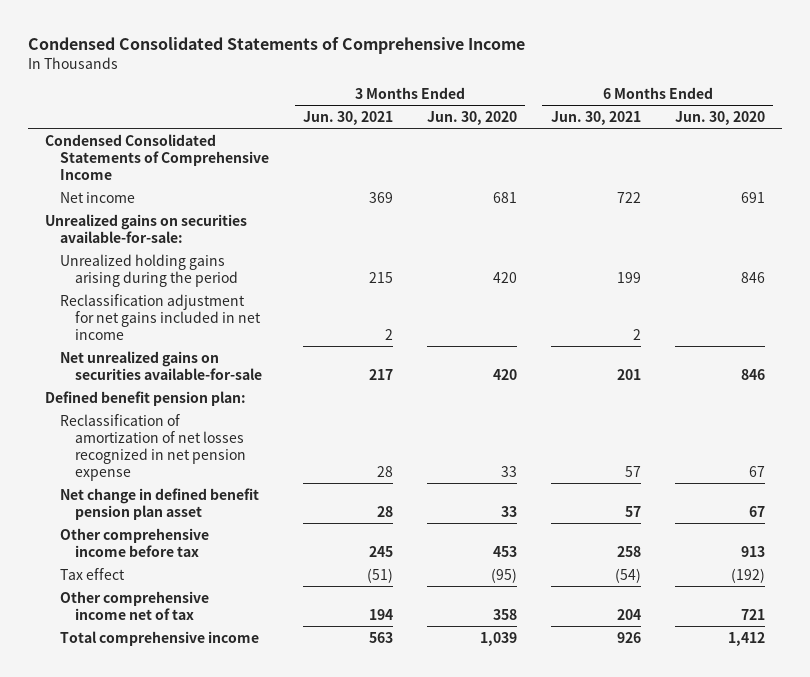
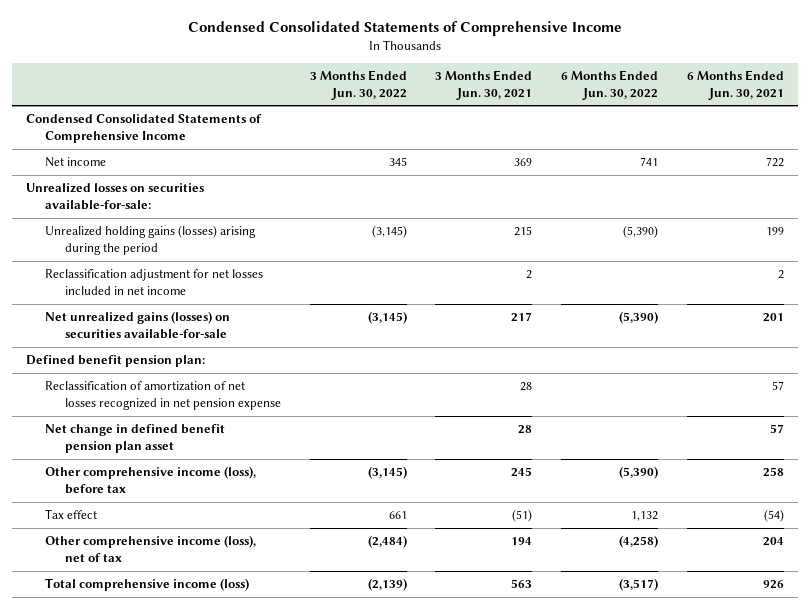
[427,111,518,126] Jun. 30, 2020 -> none
[674,111,765,126] Jun. 30, 2020 -> none
none -> [309,69,407,100] 3 Months Ended Jun. 30, 2022
none -> [560,69,658,100] 6 Months Ended Jun. 30, 2022
[44,213,247,243] Unrealized gains on securities available-for-sale: -> [25,183,204,210] Unrealized losses on securities available-for-sale:
[60,253,239,287] Unrealized holding gains arising during the period -> [45,225,257,255] Unrealized holding gains (losses) arising during the period
[60,293,262,340] Reclassification adjustment for net gains included in net income -> [45,269,264,295] Reclassification adjustment for net losses included in net income
[60,350,263,380] Net unrealized gains on securities available-for-sale -> [45,311,231,339] Net unrealized gains (losses) on securities available-for-sale
[60,527,210,557] Other comprehensive income before tax -> [45,466,257,494] Other comprehensive income (loss), before tax
[60,590,210,620] Other comprehensive income net of tax -> [45,535,257,562] Other comprehensive income (loss), net of tax
[60,630,260,646] Total comprehensive income -> [45,578,250,592] Total comprehensive income (loss)

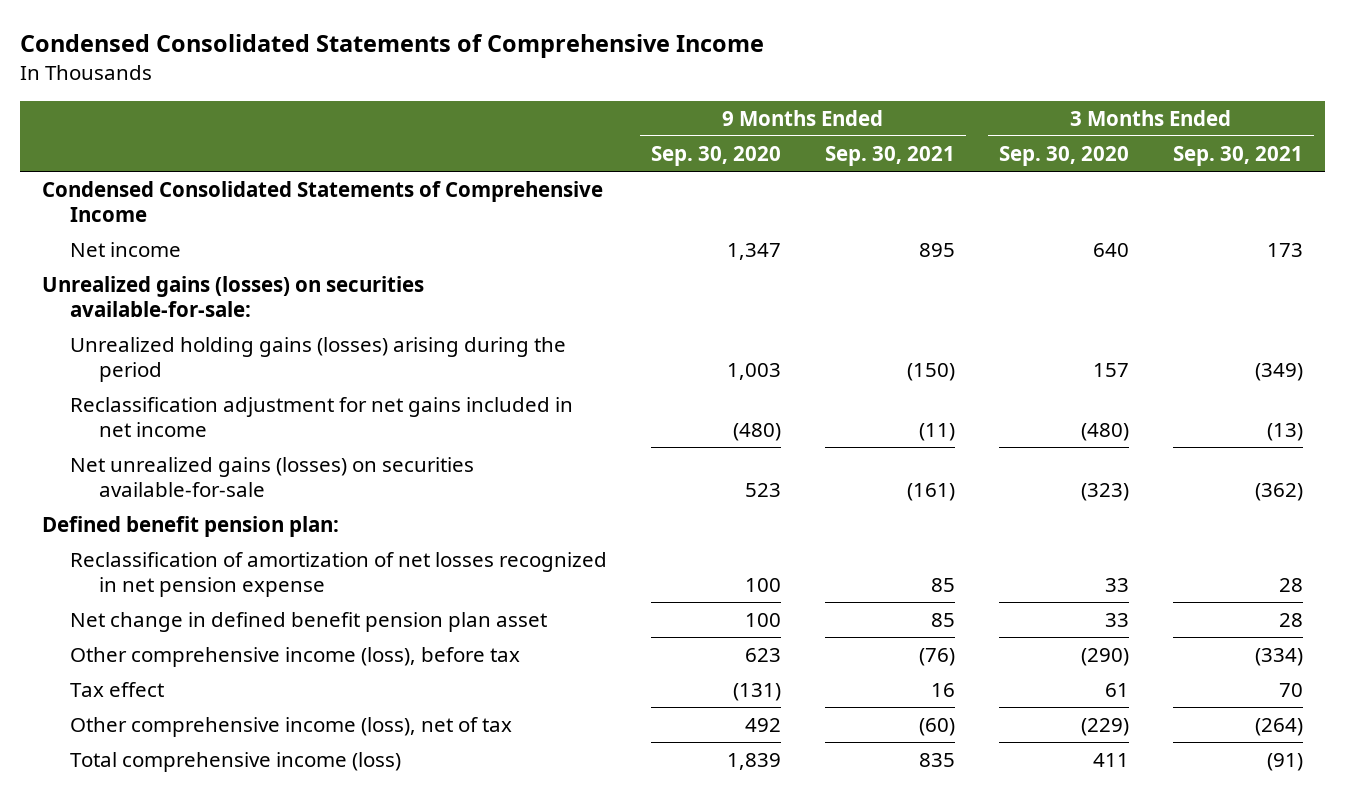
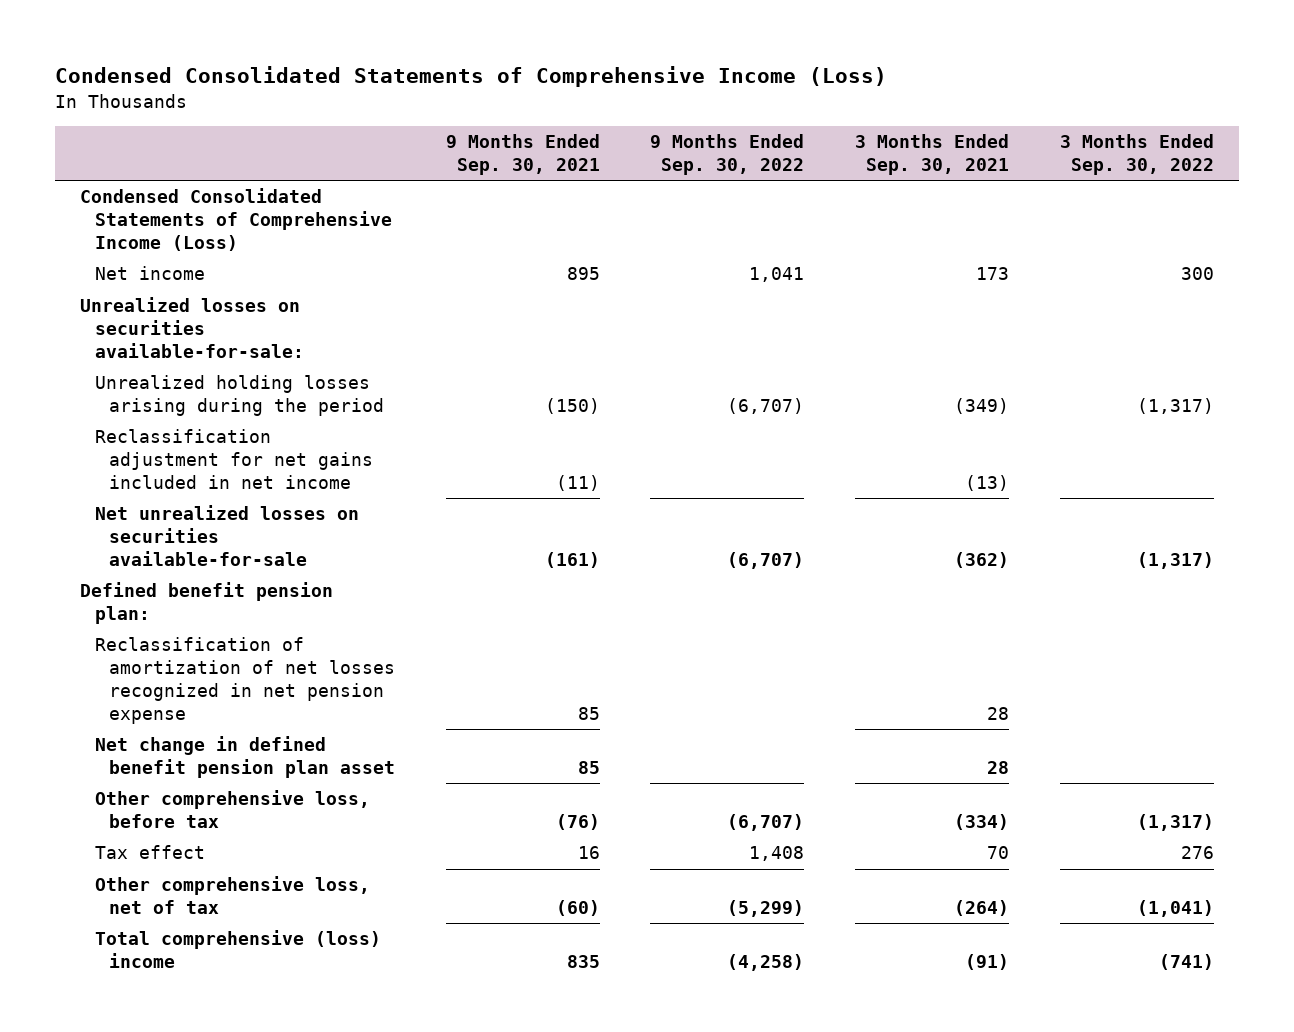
[20,34,765,59] Condensed Consolidated Statements of Comprehensive Income -> [54,66,887,88] Condensed Consolidated Statements of Comprehensive Income (Loss)
[651,145,782,166] Sep. 30, 2020 -> none
[999,145,1130,166] Sep. 30, 2020 -> none
none -> [650,134,805,176] 9 Months Ended Sep. 30, 2022
none -> [1059,134,1214,176] 3 Months Ended Sep. 30, 2022
[42,181,604,223] Condensed Consolidated Statements of Comprehensive Income -> [80,188,392,252] Condensed Consolidated Statements of Comprehensive Income (Loss)
[42,276,425,318] Unrealized gains (losses) on securities available-for-sale: -> [80,297,304,359] Unrealized losses on securities available-for-sale:
[70,337,567,383] Unrealized holding gains (losses) arising during the period -> [94,375,384,417] Unrealized holding losses arising during the period
[70,457,475,498] Net unrealized gains (losses) on securities available-for-sale -> [94,505,359,567] Net unrealized losses on securities available-for-sale
[70,647,521,668] Other comprehensive income (loss), before tax -> [94,790,370,829] Other comprehensive loss, before tax
[70,717,513,738] Other comprehensive income (loss), net of tax -> [94,876,370,915] Other comprehensive loss, net of tax
[70,752,402,773] Total comprehensive income (loss) -> [94,930,381,969] Total comprehensive (loss) income

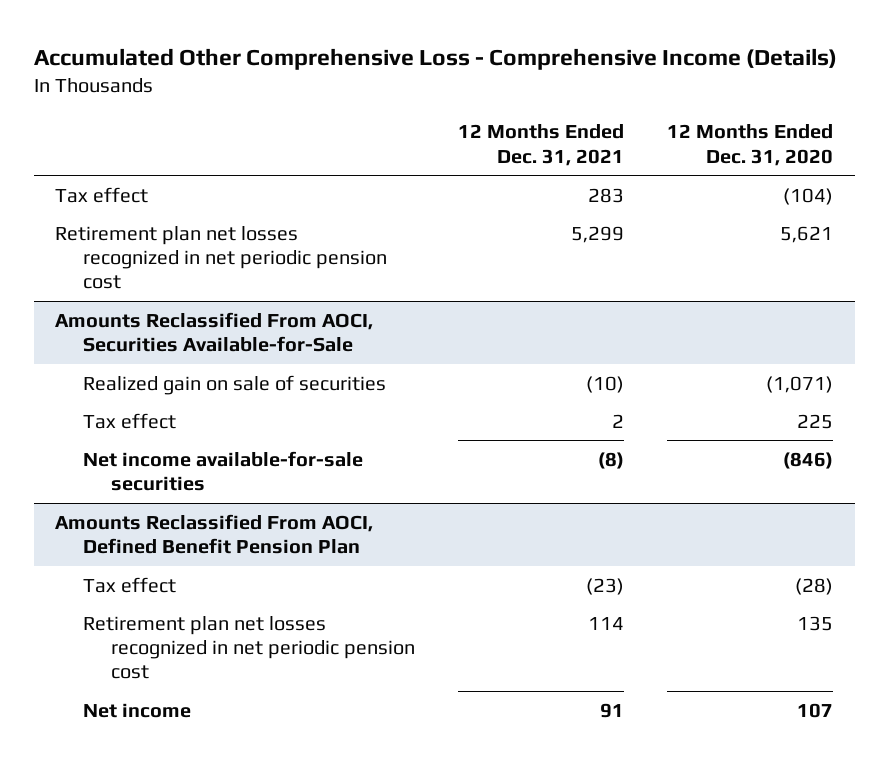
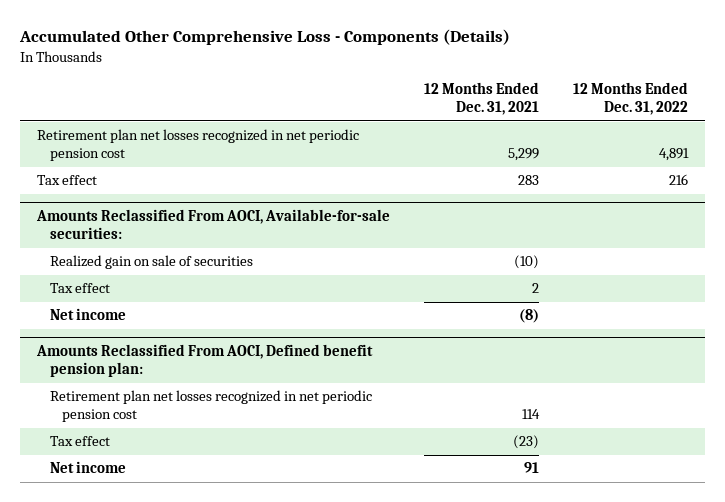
[33,48,837,71] Accumulated Other Comprehensive Loss - Comprehensive Income (Details) -> [19,29,511,46] Accumulated Other Comprehensive Loss - Components (Details)
[667,124,834,166] 12 Months Ended Dec. 31, 2020 -> none
none -> [572,82,688,116] 12 Months Ended Dec. 31, 2022
[55,186,149,203] Tax effect -> [37,175,98,186] Tax effect
[55,311,374,353] Amounts Reclassified From AOCI, Securities Available-for-Sale -> [36,209,391,240] Amounts Reclassified From AOCI, Available-for-sale securities:
[83,576,177,593] Tax effect -> none
[83,450,364,492] Net income available-for-sale securities -> [49,308,126,321] Net income
[55,513,374,555] Amounts Reclassified From AOCI, Defined Benefit Pension Plan -> [36,344,374,378] Amounts Reclassified From AOCI, Defined benefit pension plan:
none -> [49,436,110,447] Tax effect

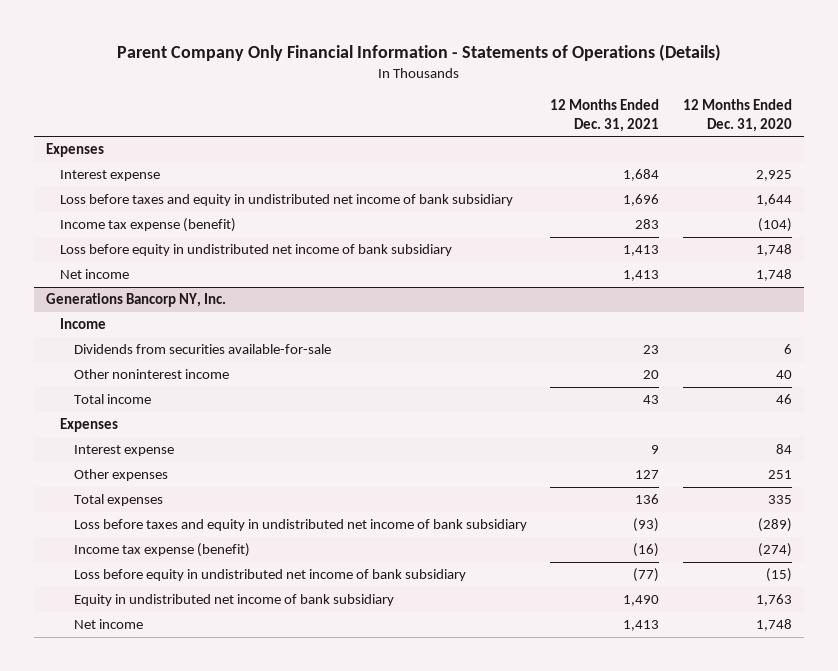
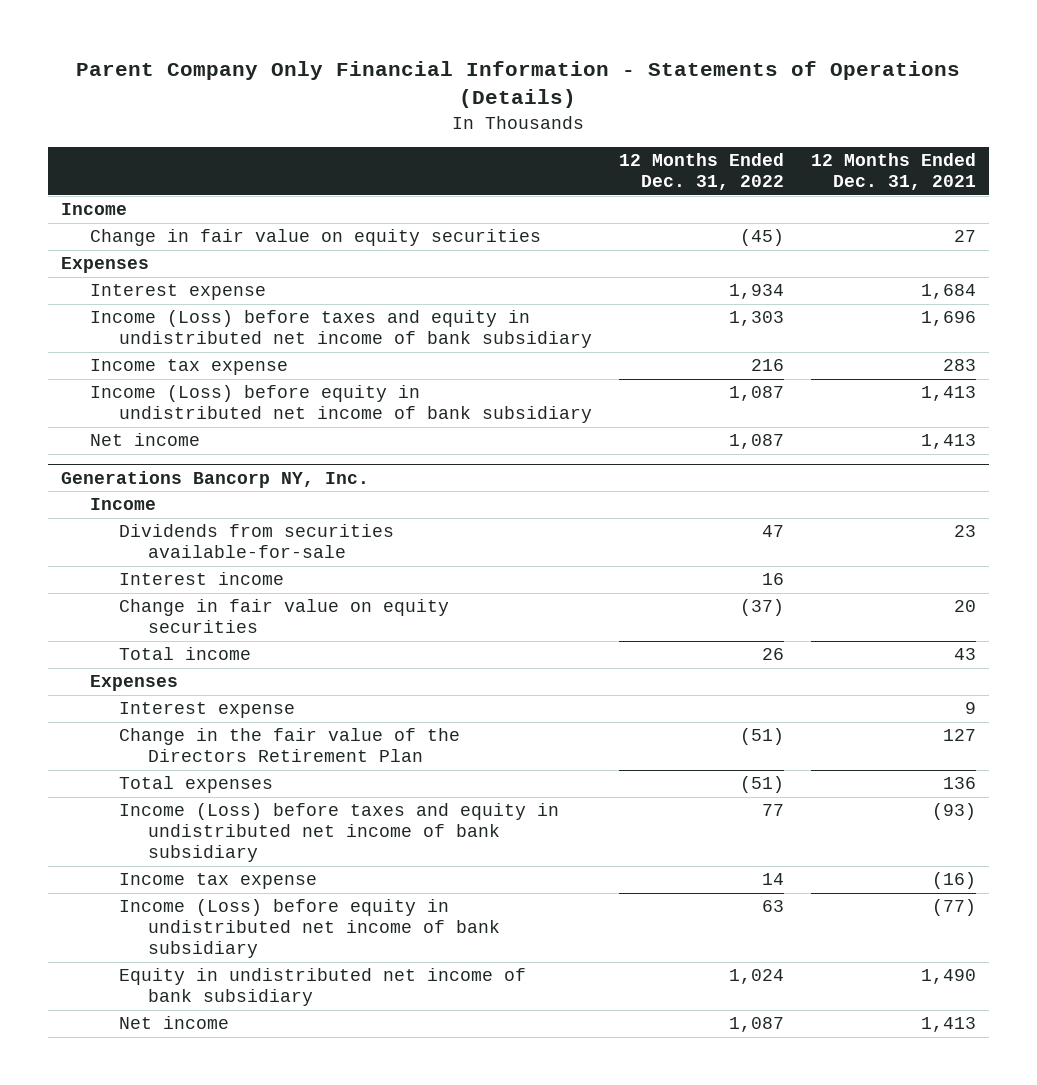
[683,99,793,132] 12 Months Ended Dec. 31, 2020 -> none
none -> [618,153,784,191] 12 Months Ended Dec. 31, 2022
none -> [61,203,128,216] Income
none -> [90,229,542,247] Change in fair value on equity securities
[59,194,513,207] Loss before taxes and equity in undistributed net income of bank subsidiary -> [90,310,593,349] Income (Loss) before taxes and equity in undistributed net income of bank subsidiary
[59,218,236,233] Income tax expense (benefit) -> [90,359,289,376] Income tax expense
[59,244,452,257] Loss before equity in undistributed net income of bank subsidiary -> [90,385,593,424] Income (Loss) before equity in undistributed net income of bank subsidiary
[73,369,229,380] Other noninterest income -> none
none -> [119,572,285,586] Interest income
none -> [119,599,450,634] Change in fair value on equity securities
[73,469,168,482] Other expenses -> [119,728,461,763] Change in the fair value of the Directors Retirement Plan
[73,519,527,532] Loss before taxes and equity in undistributed net income of bank subsidiary -> [119,803,560,863] Income (Loss) before taxes and equity in undistributed net income of bank subsidiary
[73,543,250,558] Income tax expense (benefit) -> [119,873,318,890] Income tax expense
[73,569,466,582] Loss before equity in undistributed net income of bank subsidiary -> [119,899,501,959] Income (Loss) before equity in undistributed net income of bank subsidiary

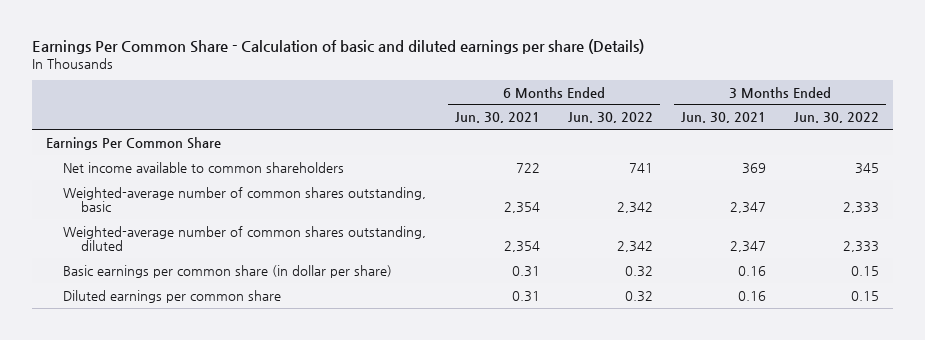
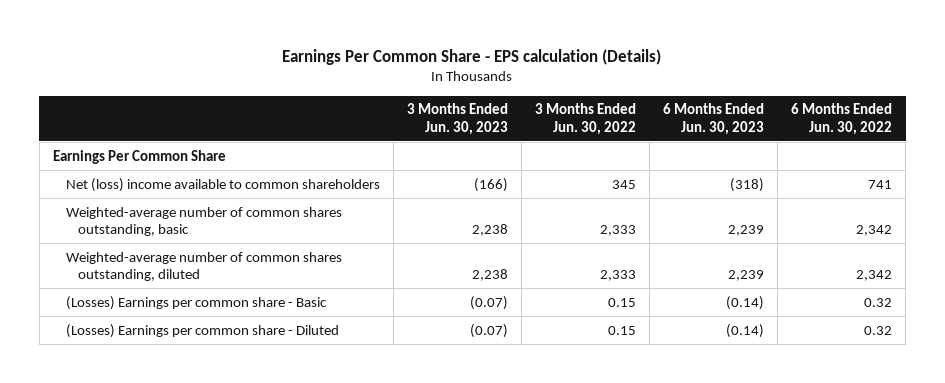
[31,38,644,54] Earnings Per Common Share - Calculation of basic and diluted earnings per share (Details) -> [282,48,662,65] Earnings Per Common Share - EPS calculation (Details)
[454,112,540,124] Jun. 30, 2021 -> none
[680,112,766,124] Jun. 30, 2021 -> none
none -> [406,103,508,135] 3 Months Ended Jun. 30, 2023
none -> [662,103,764,135] 6 Months Ended Jun. 30, 2023
[63,161,345,173] Net income available to common shareholders -> [65,177,380,192] Net (loss) income available to common shareholders
[63,264,393,278] Basic earnings per common share (in dollar per share) -> [65,295,327,310] (Losses) Earnings per common share - Basic
[63,289,282,303] Diluted earnings per common share -> [65,323,339,338] (Losses) Earnings per common share - Diluted

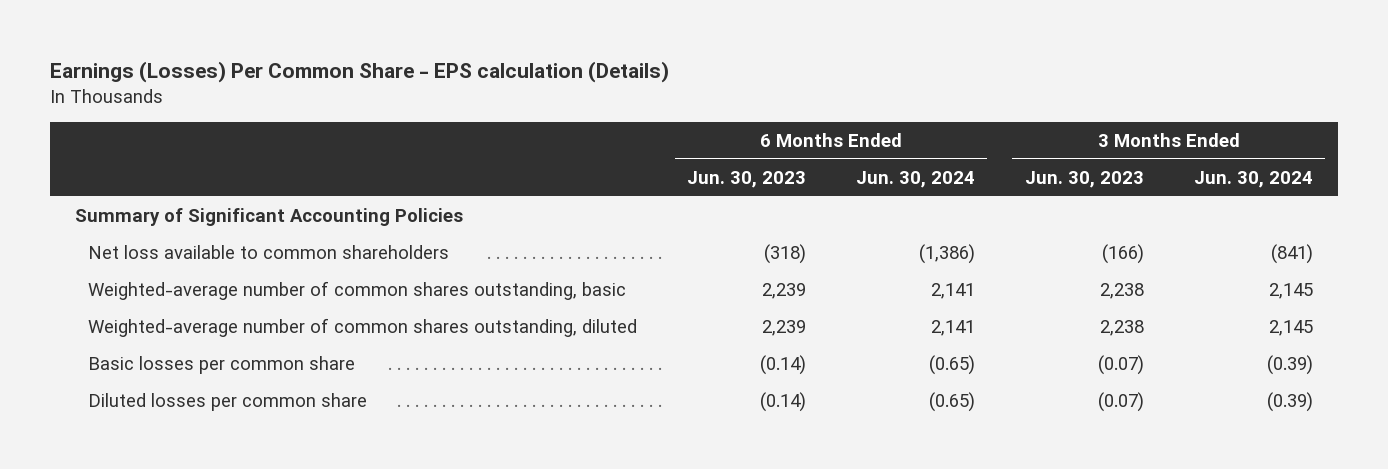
[282,48,662,65] Earnings Per Common Share - EPS calculation (Details) -> [49,61,669,84] Earnings (Losses) Per Common Share - EPS calculation (Details)
[534,103,636,135] 3 Months Ended Jun. 30, 2022 -> none
[791,103,893,135] 6 Months Ended Jun. 30, 2022 -> none
none -> [855,170,975,188] Jun. 30, 2024
none -> [1193,170,1313,188] Jun. 30, 2024
[52,149,226,164] Earnings Per Common Share -> none
none -> [74,208,463,227] Summary of Significant Accounting Policies
[65,177,380,192] Net (loss) income available to common shareholders -> [88,245,450,260] Net loss available to common shareholders
[65,295,327,310] (Losses) Earnings per common share - Basic -> [88,356,356,375] Basic losses per common share
[65,323,339,338] (Losses) Earnings per common share - Diluted -> [88,393,368,412] Diluted losses per common share

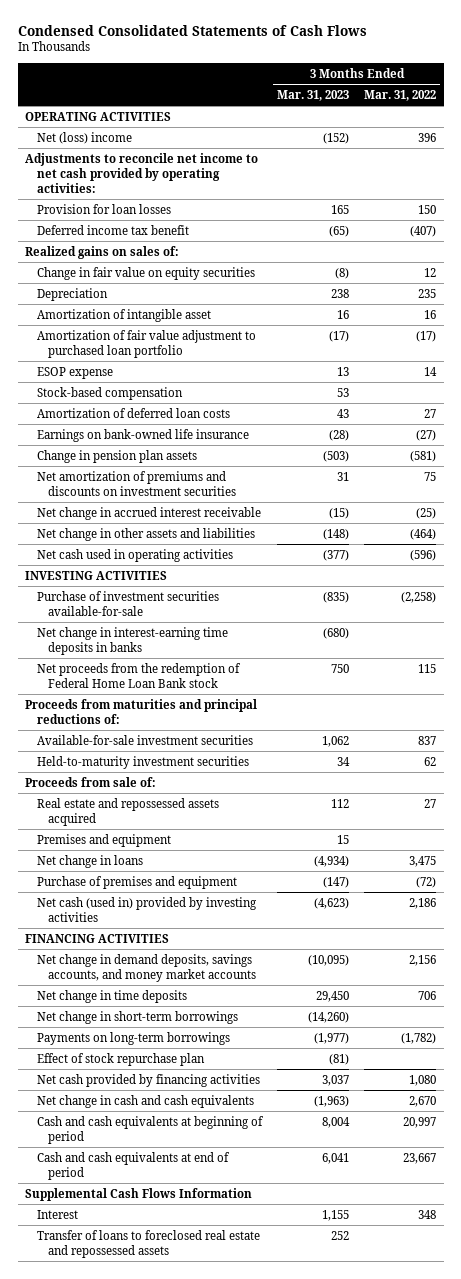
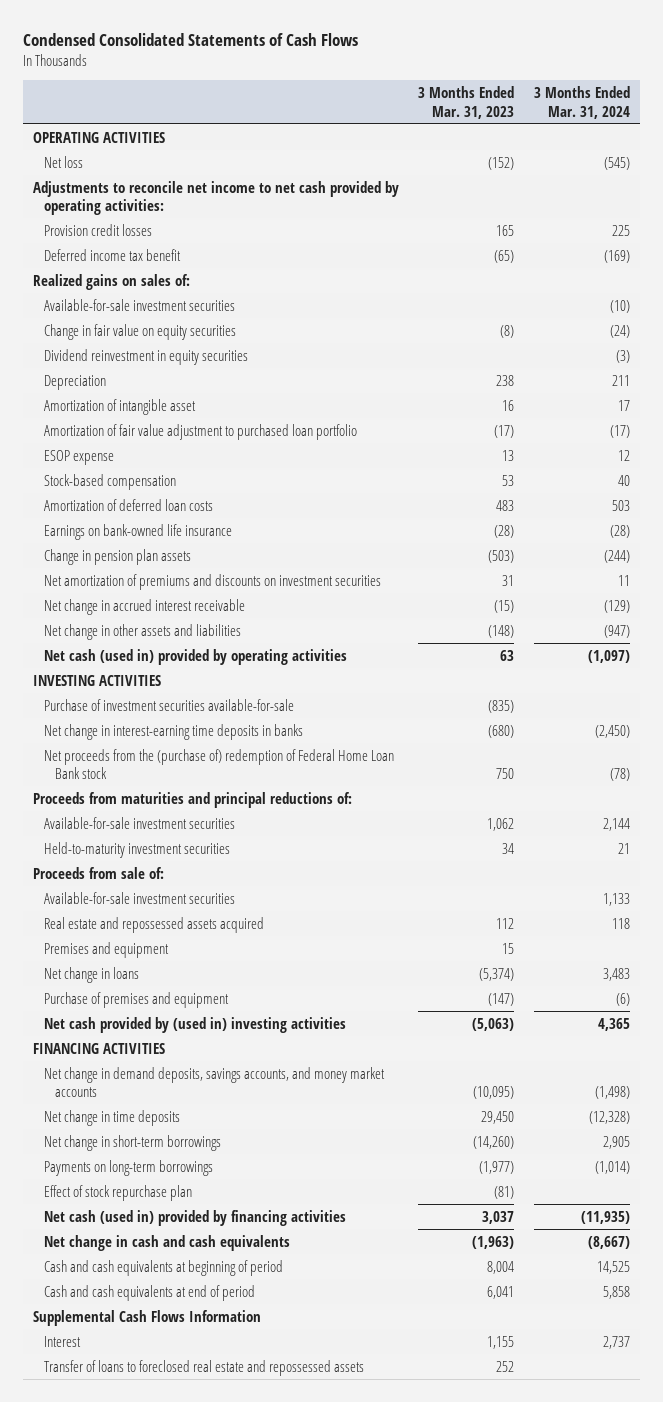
[364,89,437,101] Mar. 31, 2022 -> none
none -> [533,85,630,119] 3 Months Ended Mar. 31, 2024
[36,131,132,144] Net (loss) income -> [43,155,83,168] Net loss
[36,203,171,214] Provision for loan losses -> [43,223,152,236] Provision credit losses
none -> [43,298,235,311] Available-for-sale investment securities
none -> [43,348,248,365] Dividend reinvestment in equity securities
[336,408,349,418] 43 -> [496,499,515,511] 483
[36,548,233,562] Net cash used in operating activities -> [43,648,347,665] Net cash (used in) provided by operating activities
[322,549,349,561] (377) -> [500,649,515,661] 63
[36,662,241,688] Net proceeds from the redemption of Federal Home Loan Bank stock -> [43,748,394,780] Net proceeds from the (purchase of) redemption of Federal Home Loan Bank stock
none -> [43,891,235,904] Available-for-sale investment securities
[313,855,349,867] (4,934) -> [479,967,515,981] (5,374)
[36,896,257,922] Net cash (used in) provided by investing activities -> [43,1016,346,1033] Net cash provided by (used in) investing activities
[313,897,349,909] (4,623) -> [472,1017,515,1031] (5,063)
[36,1073,260,1087] Net cash provided by financing activities -> [43,1209,346,1226] Net cash (used in) provided by financing activities

